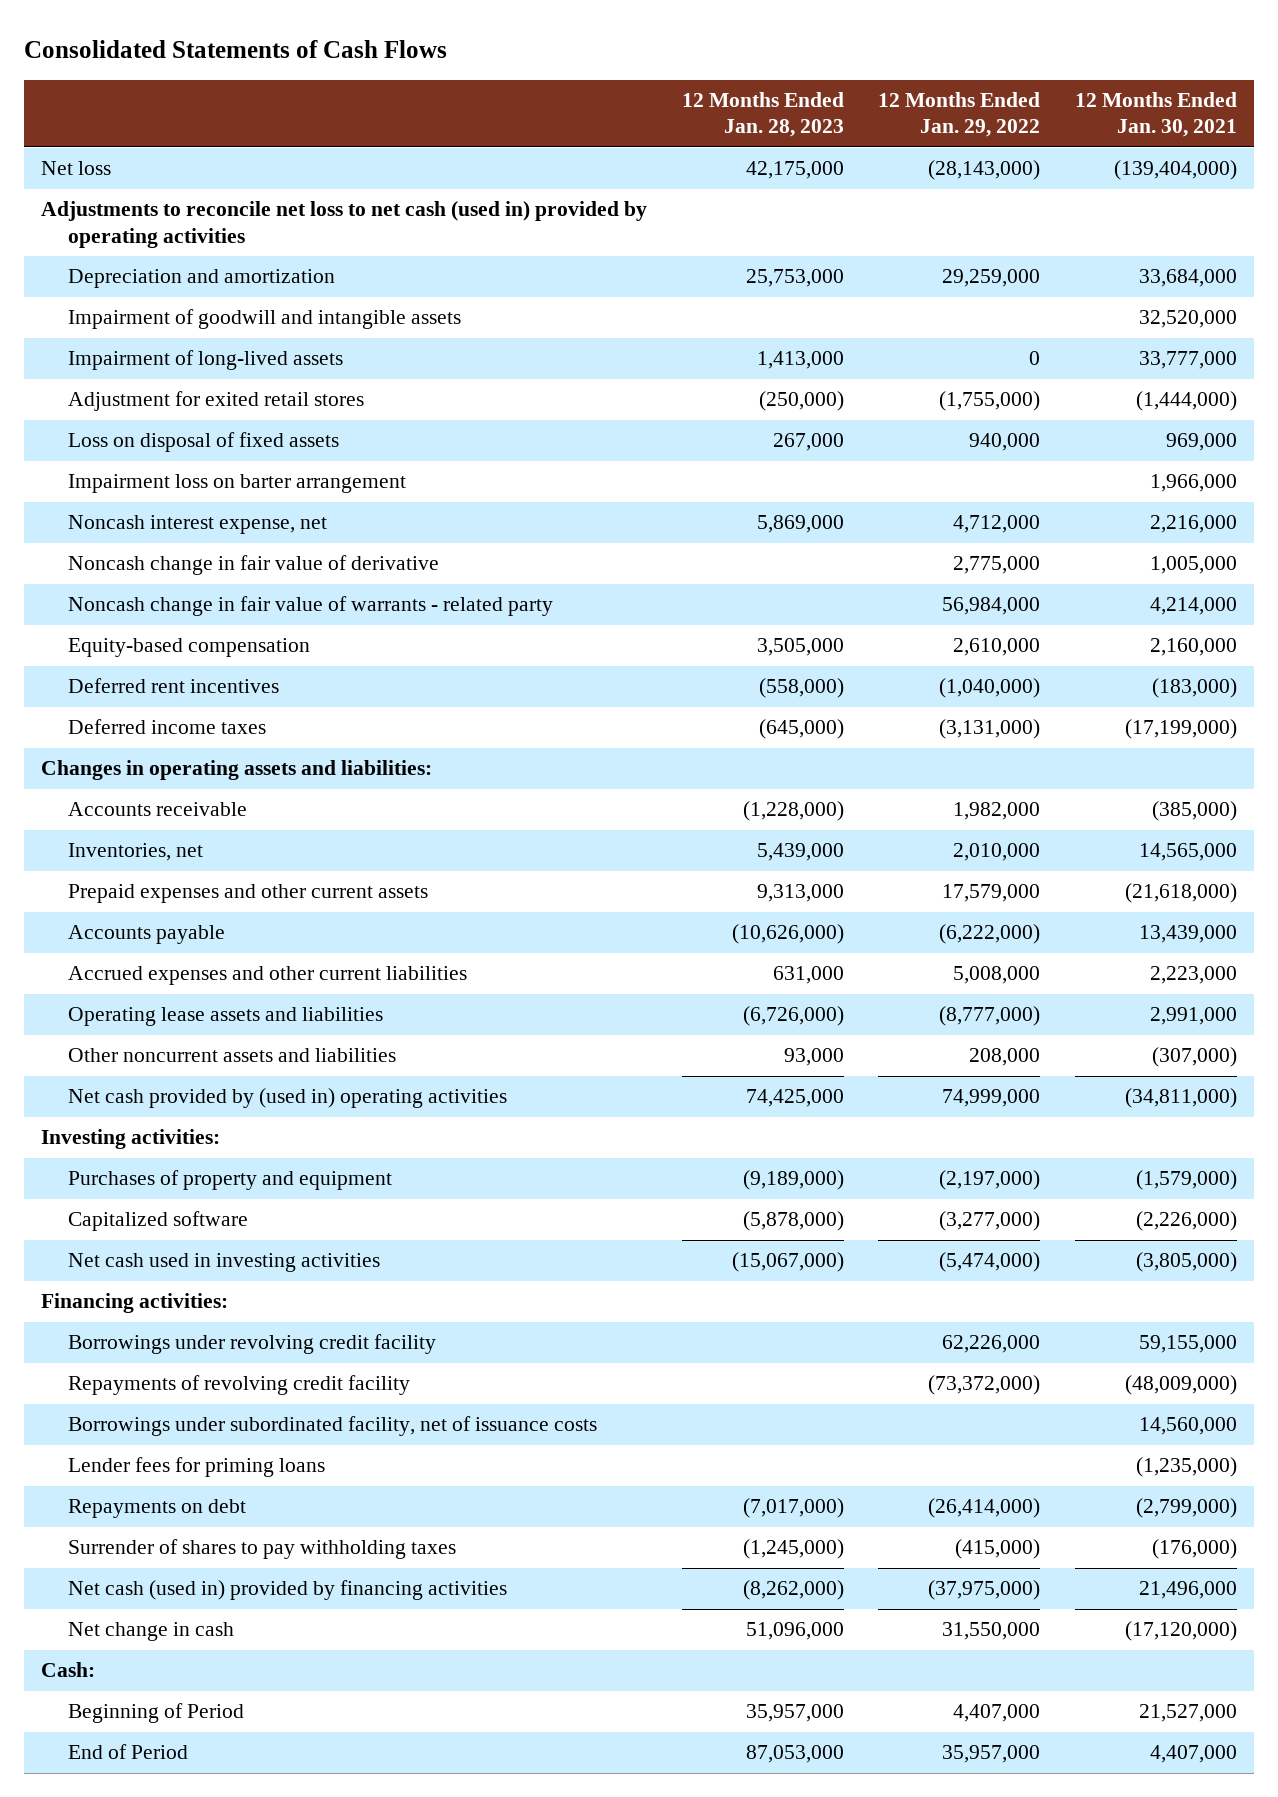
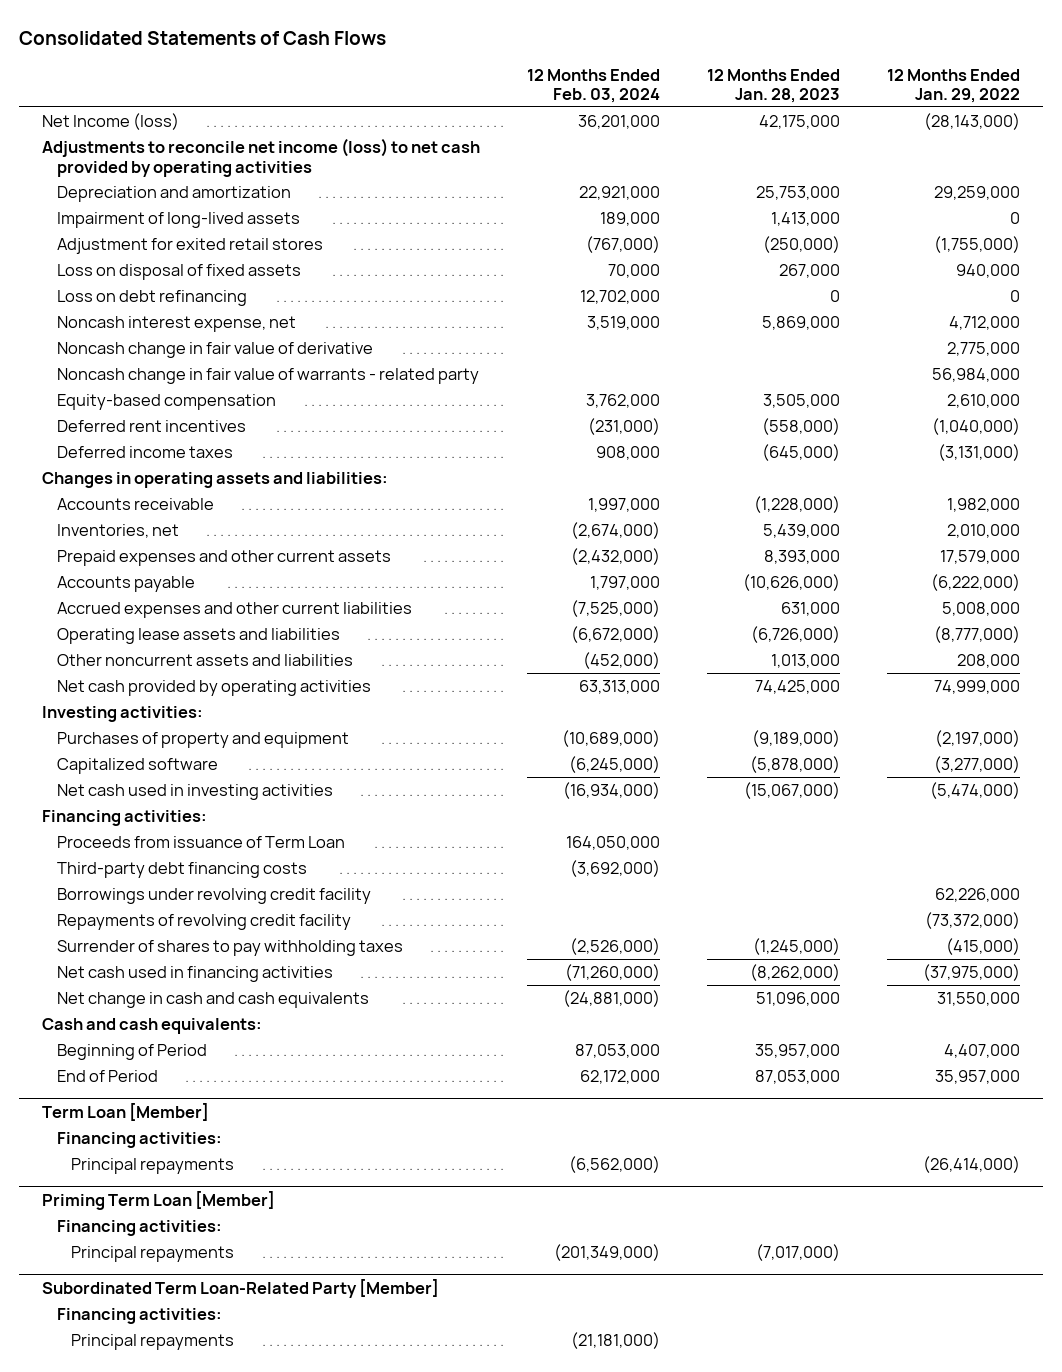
[1074,91,1237,138] 12 Months Ended Jan. 30, 2021 -> none
none -> [527,68,661,104] 12 Months Ended Feb. 03, 2024
[41,161,112,176] Net loss -> [42,113,180,131] Net Income (loss)
[41,201,648,248] Adjustments to reconcile net loss to net cash (used in) provided by operating activities -> [42,138,481,177] Adjustments to reconcile net income (loss) to net cash provided by operating activities
[67,309,461,330] Impairment of goodwill and intangible assets -> none
[67,474,406,494] Impairment loss on barter arrangement -> none
none -> [56,290,247,307] Loss on debt refinancing
[756,884,844,903] 9,313,000 -> [764,550,841,565] 8,393,000
[783,1048,844,1067] 93,000 -> [771,654,841,669] 1,013,000
[67,1088,507,1109] Net cash provided by (used in) operating activities -> [56,680,371,697] Net cash provided by operating activities
none -> [56,836,345,849] Proceeds from issuance of Term Loan
none -> [56,862,307,879] Third-party debt financing costs
[67,1416,597,1437] Borrowings under subordinated facility, net of issuance costs -> none
[67,1457,325,1478] Lender fees for priming loans -> none
[67,1499,246,1519] Repayments on debt -> none
[67,1580,507,1601] Net cash (used in) provided by financing activities -> [56,966,333,983] Net cash used in financing activities
[67,1622,234,1642] Net change in cash -> [56,992,369,1009] Net change in cash and cash equivalents
[41,1662,96,1678] Cash: -> [42,1018,263,1035] Cash and cash equivalents:
none -> [42,1102,210,1121] Term Loan [Member]
none -> [56,1132,222,1149] Financing activities:
none -> [71,1158,235,1175] Principal repayments
none -> [42,1190,276,1210] Priming Term Loan [Member]
none -> [56,1220,222,1237] Financing activities:
none -> [71,1246,235,1263] Principal repayments
none -> [42,1278,440,1298] Subordinated Term Loan-Related Party [Member]
none -> [56,1308,222,1325] Financing activities:
none -> [71,1334,235,1351] Principal repayments

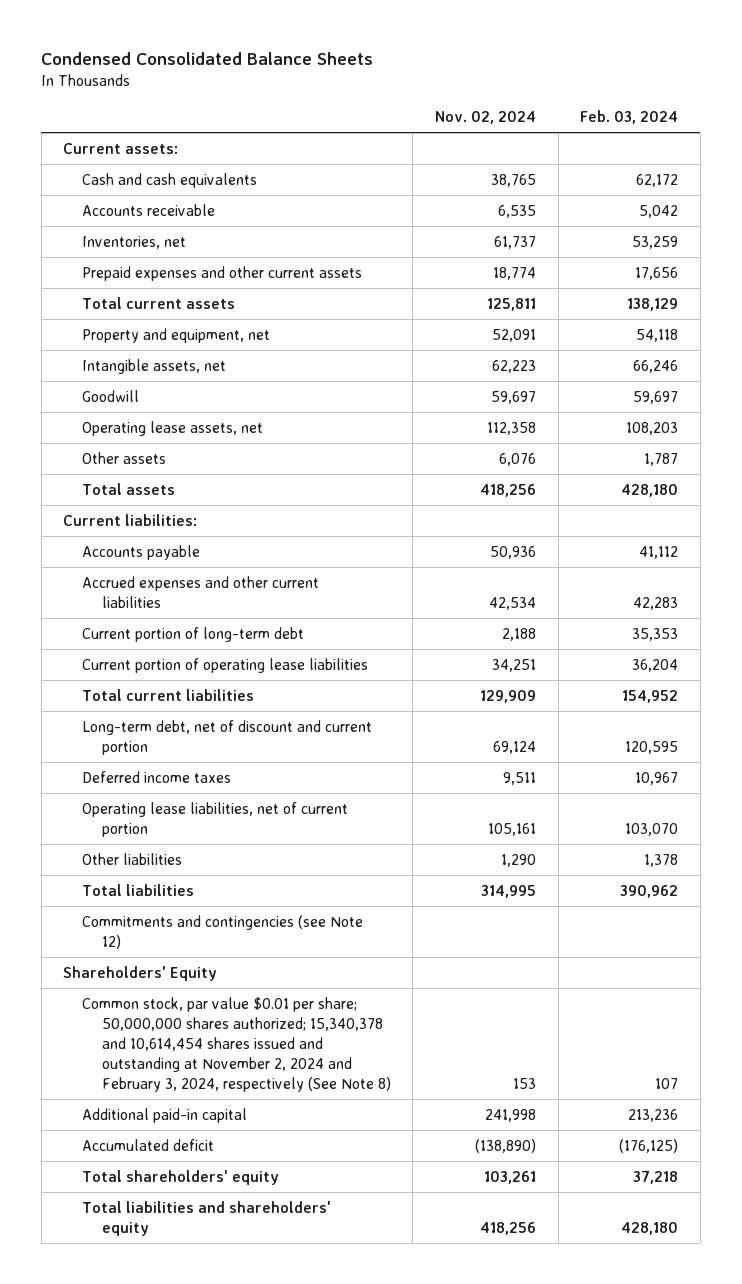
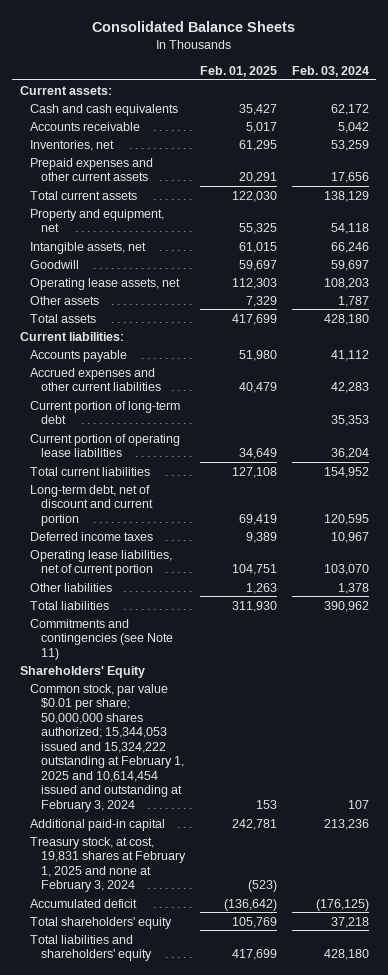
[41,52,374,66] Condensed Consolidated Balance Sheets -> [92,20,296,32] Consolidated Balance Sheets
[435,111,537,125] Nov. 02, 2024 -> none
none -> [199,65,277,77] Feb. 01, 2025
[82,914,364,949] Commitments and contingencies (see Note 12) -> [30,618,173,660] Commitments and contingencies (see Note 11)
[82,996,391,1092] Common stock, par value $0.01 per share; 50,000,000 shares authorized; 15,340,378 and 10,614,454 shares issued and outstanding at November 2, 2024 and February 3, 2024, respectively (See Note 8) -> [30,683,184,812] Common stock, par value $0.01 per share; 50,000,000 shares authorized; 15,344,053 issued and 15,324,222 outstanding at February 1, 2025 and 10,614,454 issued and outstanding at February 3, 2024
none -> [30,836,186,893] Treasury stock, at cost, 19,831 shares at February 1, 2025 and none at February 3, 2024

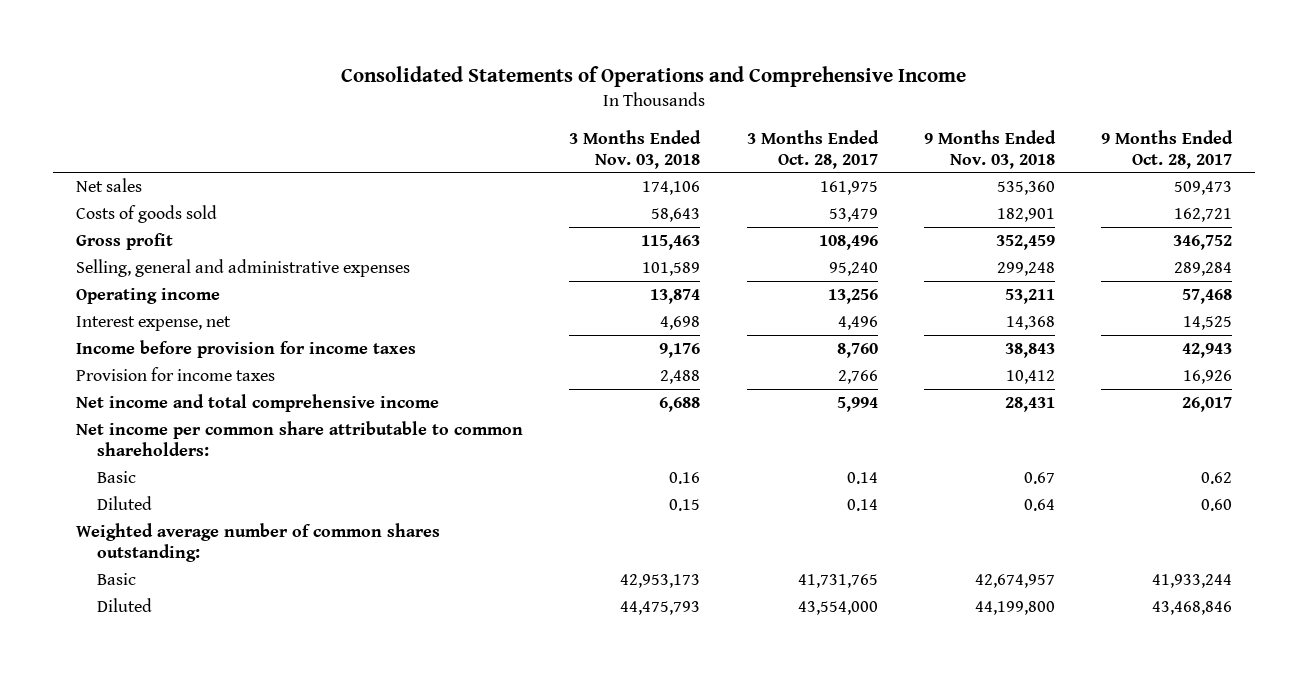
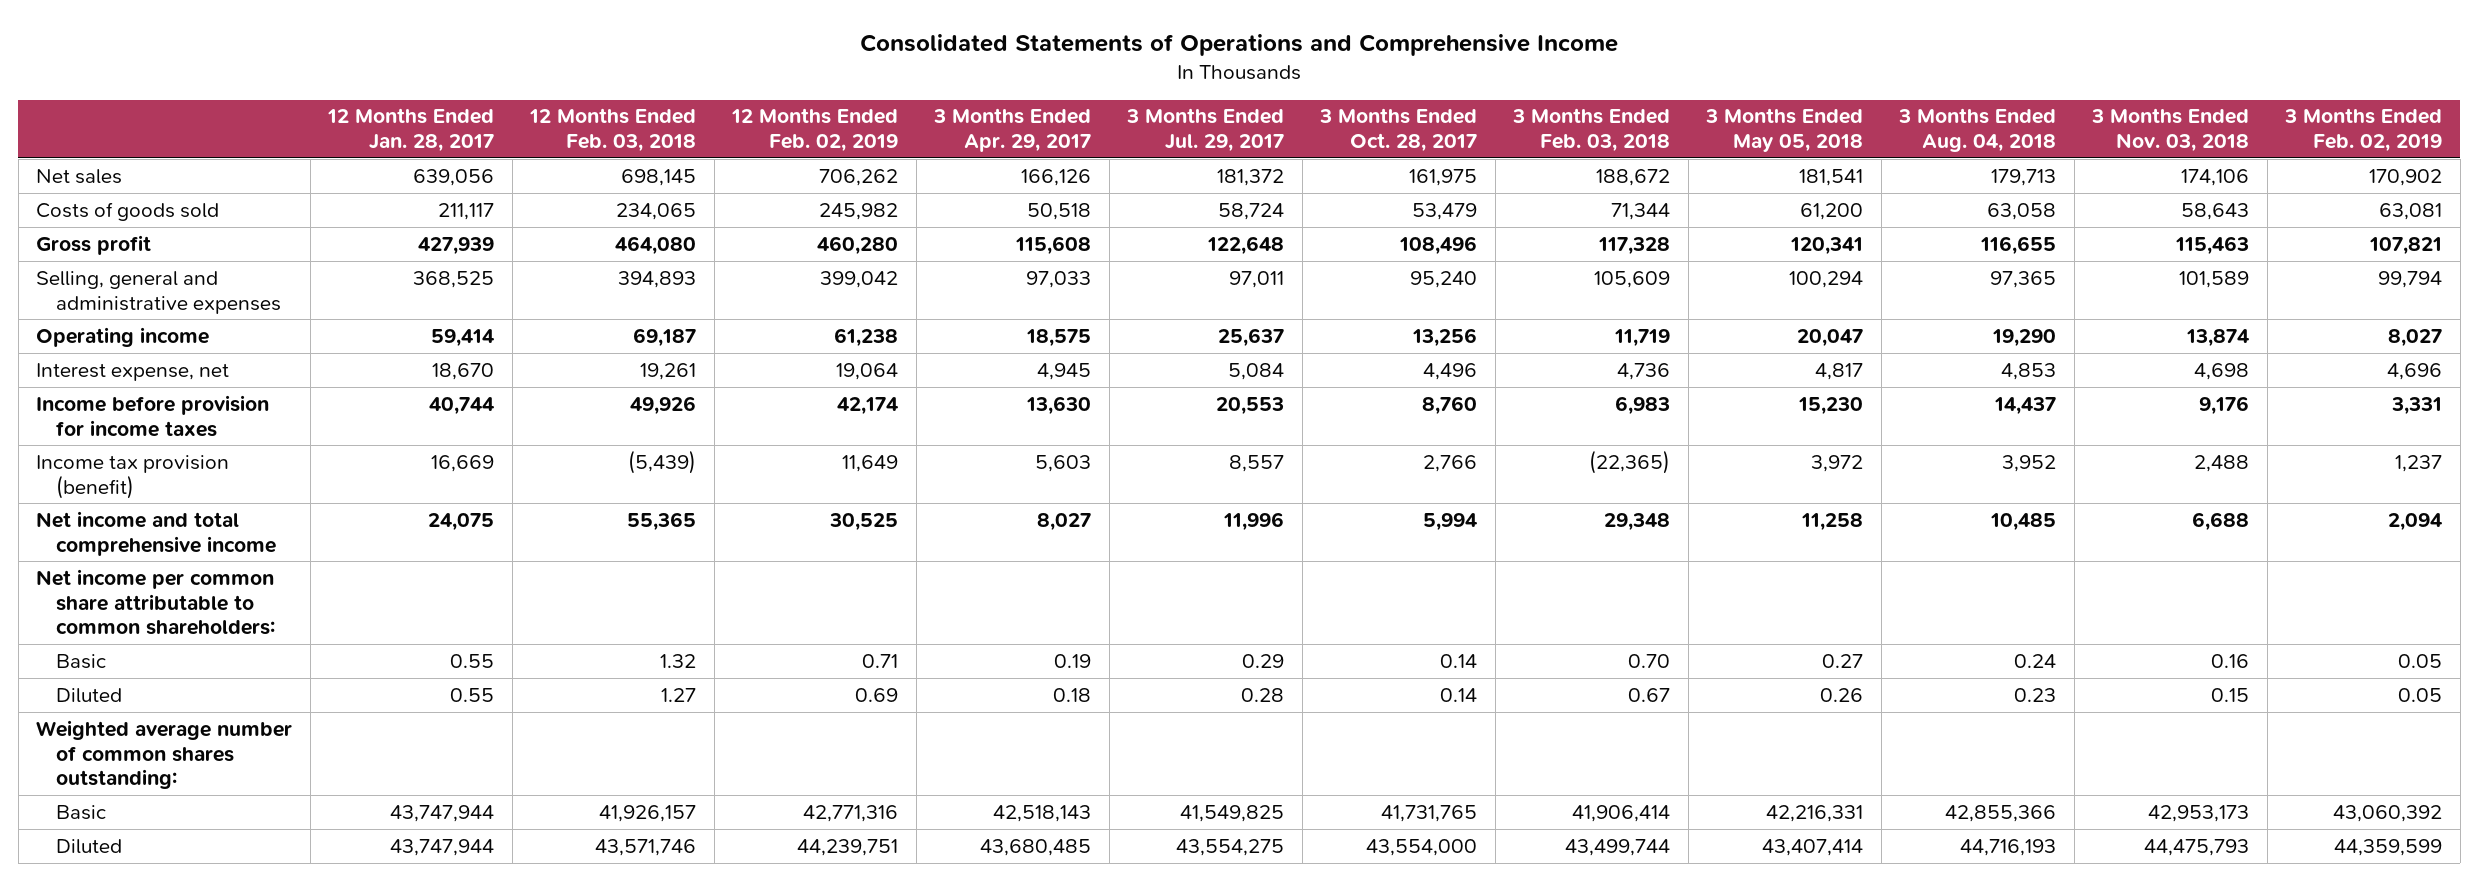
[923,129,1056,169] 9 Months Ended Nov. 03, 2018 -> none
[1100,129,1233,169] 9 Months Ended Oct. 28, 2017 -> none
none -> [327,108,495,153] 12 Months Ended Jan. 28, 2017
none -> [529,108,697,153] 12 Months Ended Feb. 03, 2018
none -> [731,108,899,153] 12 Months Ended Feb. 02, 2019
none -> [933,108,1092,153] 3 Months Ended Apr. 29, 2017
none -> [1126,108,1285,153] 3 Months Ended Jul. 29, 2017
none -> [1512,108,1671,153] 3 Months Ended Feb. 03, 2018
none -> [1705,108,1864,153] 3 Months Ended May 05, 2018
none -> [1898,108,2057,153] 3 Months Ended Aug. 04, 2018
none -> [2284,108,2443,153] 3 Months Ended Feb. 02, 2019
[76,367,276,382] Provision for income taxes -> [36,454,230,499] Income tax provision (benefit)

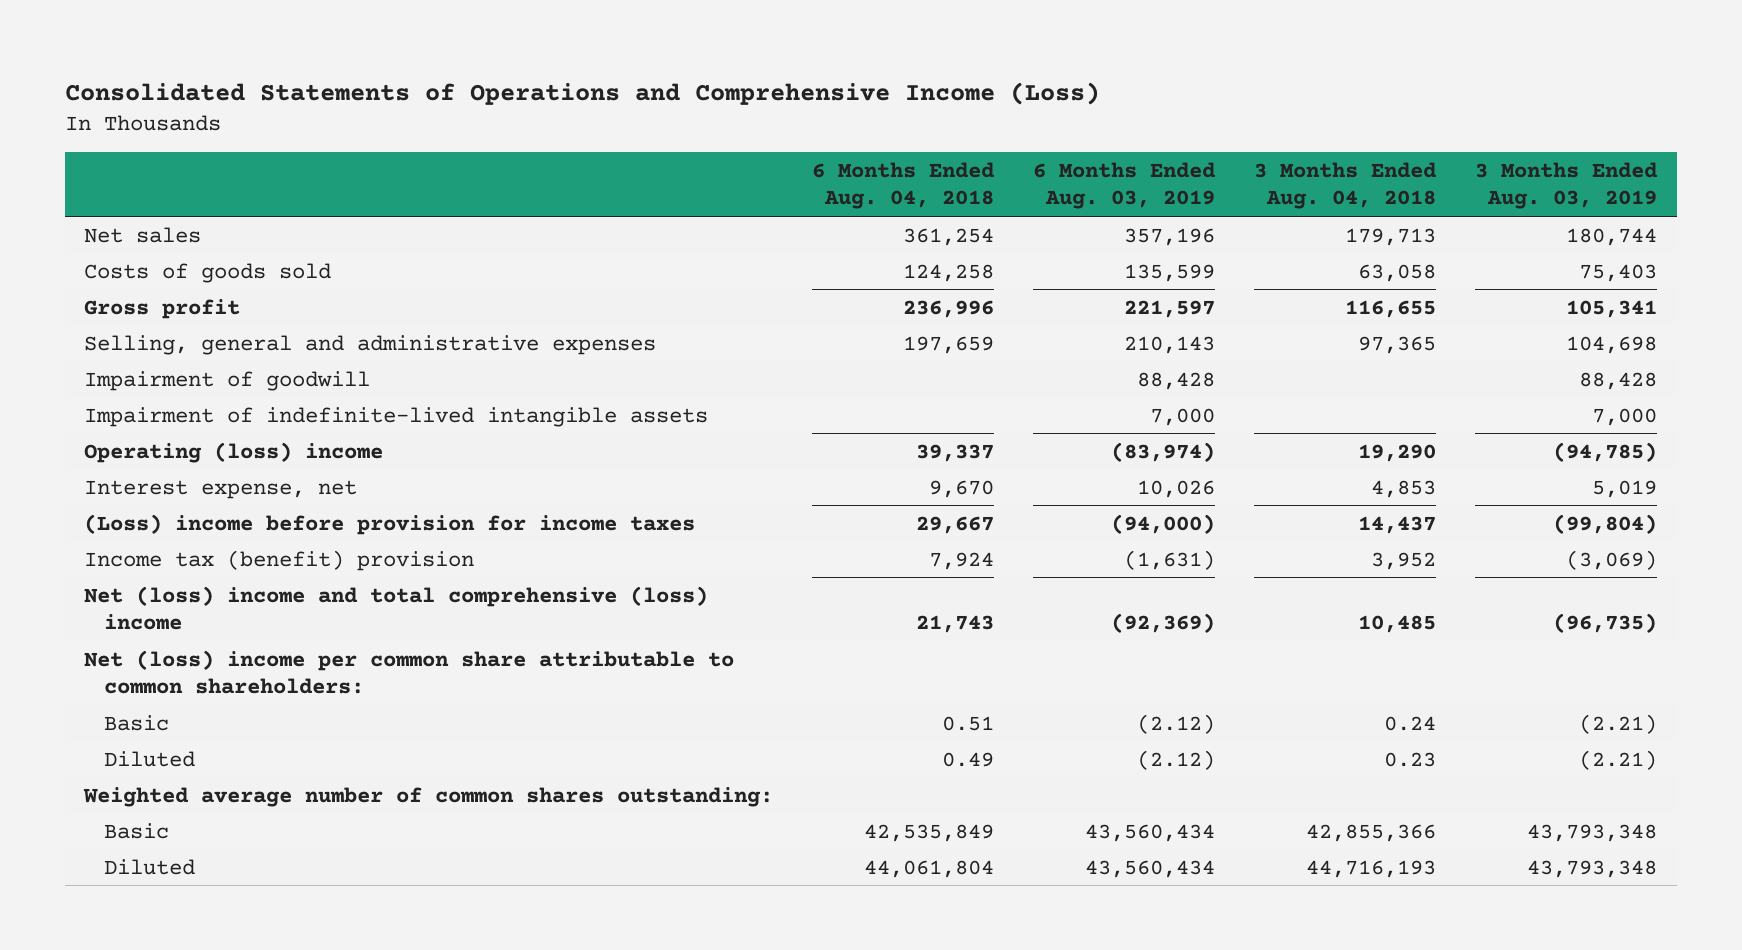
[860,33,1619,56] Consolidated Statements of Operations and Comprehensive Income -> [65,81,1101,105] Consolidated Statements of Operations and Comprehensive Income (Loss)
[327,108,495,153] 12 Months Ended Jan. 28, 2017 -> none
[529,108,697,153] 12 Months Ended Feb. 03, 2018 -> none
[731,108,899,153] 12 Months Ended Feb. 02, 2019 -> none
[933,108,1092,153] 3 Months Ended Apr. 29, 2017 -> none
[1126,108,1285,153] 3 Months Ended Jul. 29, 2017 -> none
[1319,108,1478,153] 3 Months Ended Oct. 28, 2017 -> none
[1512,108,1671,153] 3 Months Ended Feb. 03, 2018 -> none
[1705,108,1864,153] 3 Months Ended May 05, 2018 -> none
[2091,108,2250,153] 3 Months Ended Nov. 03, 2018 -> none
[2284,108,2443,153] 3 Months Ended Feb. 02, 2019 -> none
none -> [812,161,996,210] 6 Months Ended Aug. 04, 2018
none -> [1033,161,1217,210] 6 Months Ended Aug. 03, 2019
none -> [1475,161,1659,210] 3 Months Ended Aug. 03, 2019
none -> [84,370,371,391] Impairment of goodwill
none -> [84,406,709,427] Impairment of indefinite-lived intangible assets
[36,326,210,347] Operating income -> [84,441,384,463] Operating (loss) income
[36,394,270,437] Income before provision for income taxes -> [84,513,696,535] (Loss) income before provision for income taxes
[36,454,230,499] Income tax provision (benefit) -> [84,549,475,571] Income tax (benefit) provision
[36,510,276,556] Net income and total comprehensive income -> [84,585,709,631] Net (loss) income and total comprehensive (loss) income
[36,568,275,636] Net income per common share attributable to common shareholders: -> [84,649,735,695] Net (loss) income per common share attributable to common shareholders:

